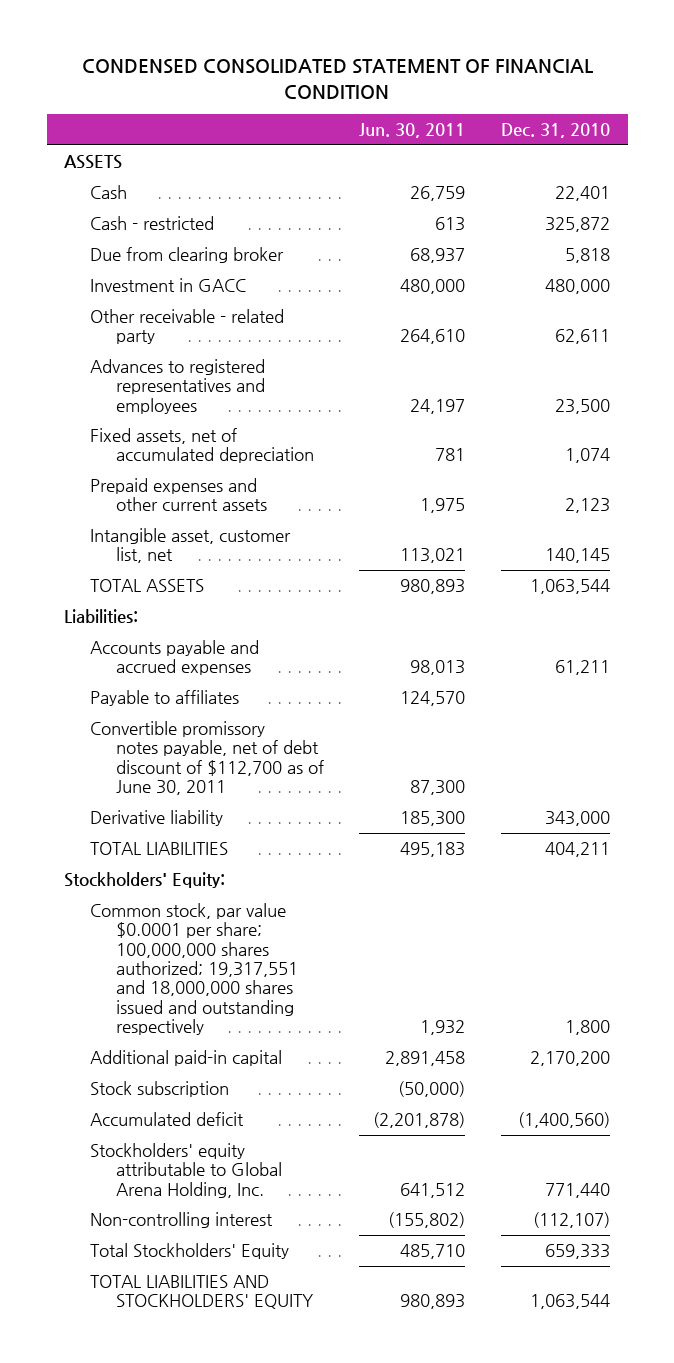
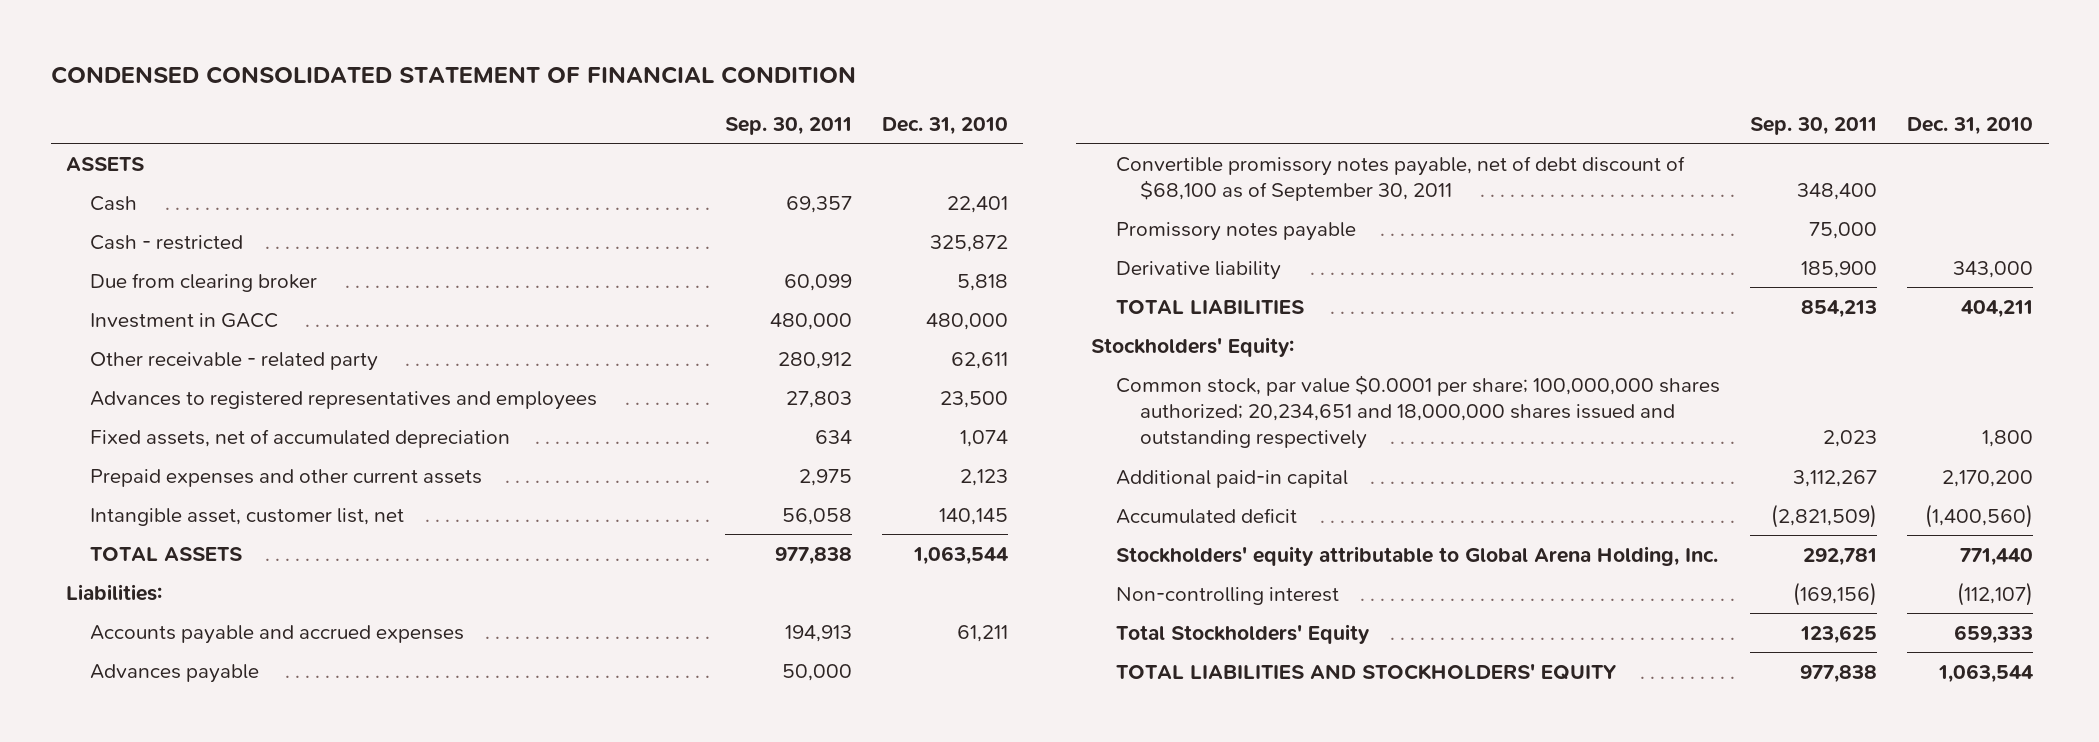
[359,123,466,139] Jun. 30, 2011 -> none
none -> [724,116,852,135] Sep. 30, 2011
[90,690,240,707] Payable to affiliates -> none
none -> [90,663,260,683] Advances payable
[90,721,325,796] Convertible promissory notes payable, net of debt discount of $112,700 as of June 30, 2011 -> [1115,155,1685,201] Convertible promissory notes payable, net of debt discount of $68,100 as of September 30, 2011
none -> [1115,221,1356,241] Promissory notes payable
[90,903,299,1036] Common stock, par value $0.0001 per share; 100,000,000 shares authorized; 19,317,551 and 18,000,000 shares issued and outstanding respectively -> [1115,374,1720,450] Common stock, par value $0.0001 per share; 100,000,000 shares authorized; 20,234,651 and 18,000,000 shares issued and outstanding respectively
[90,1081,230,1098] Stock subscription -> none

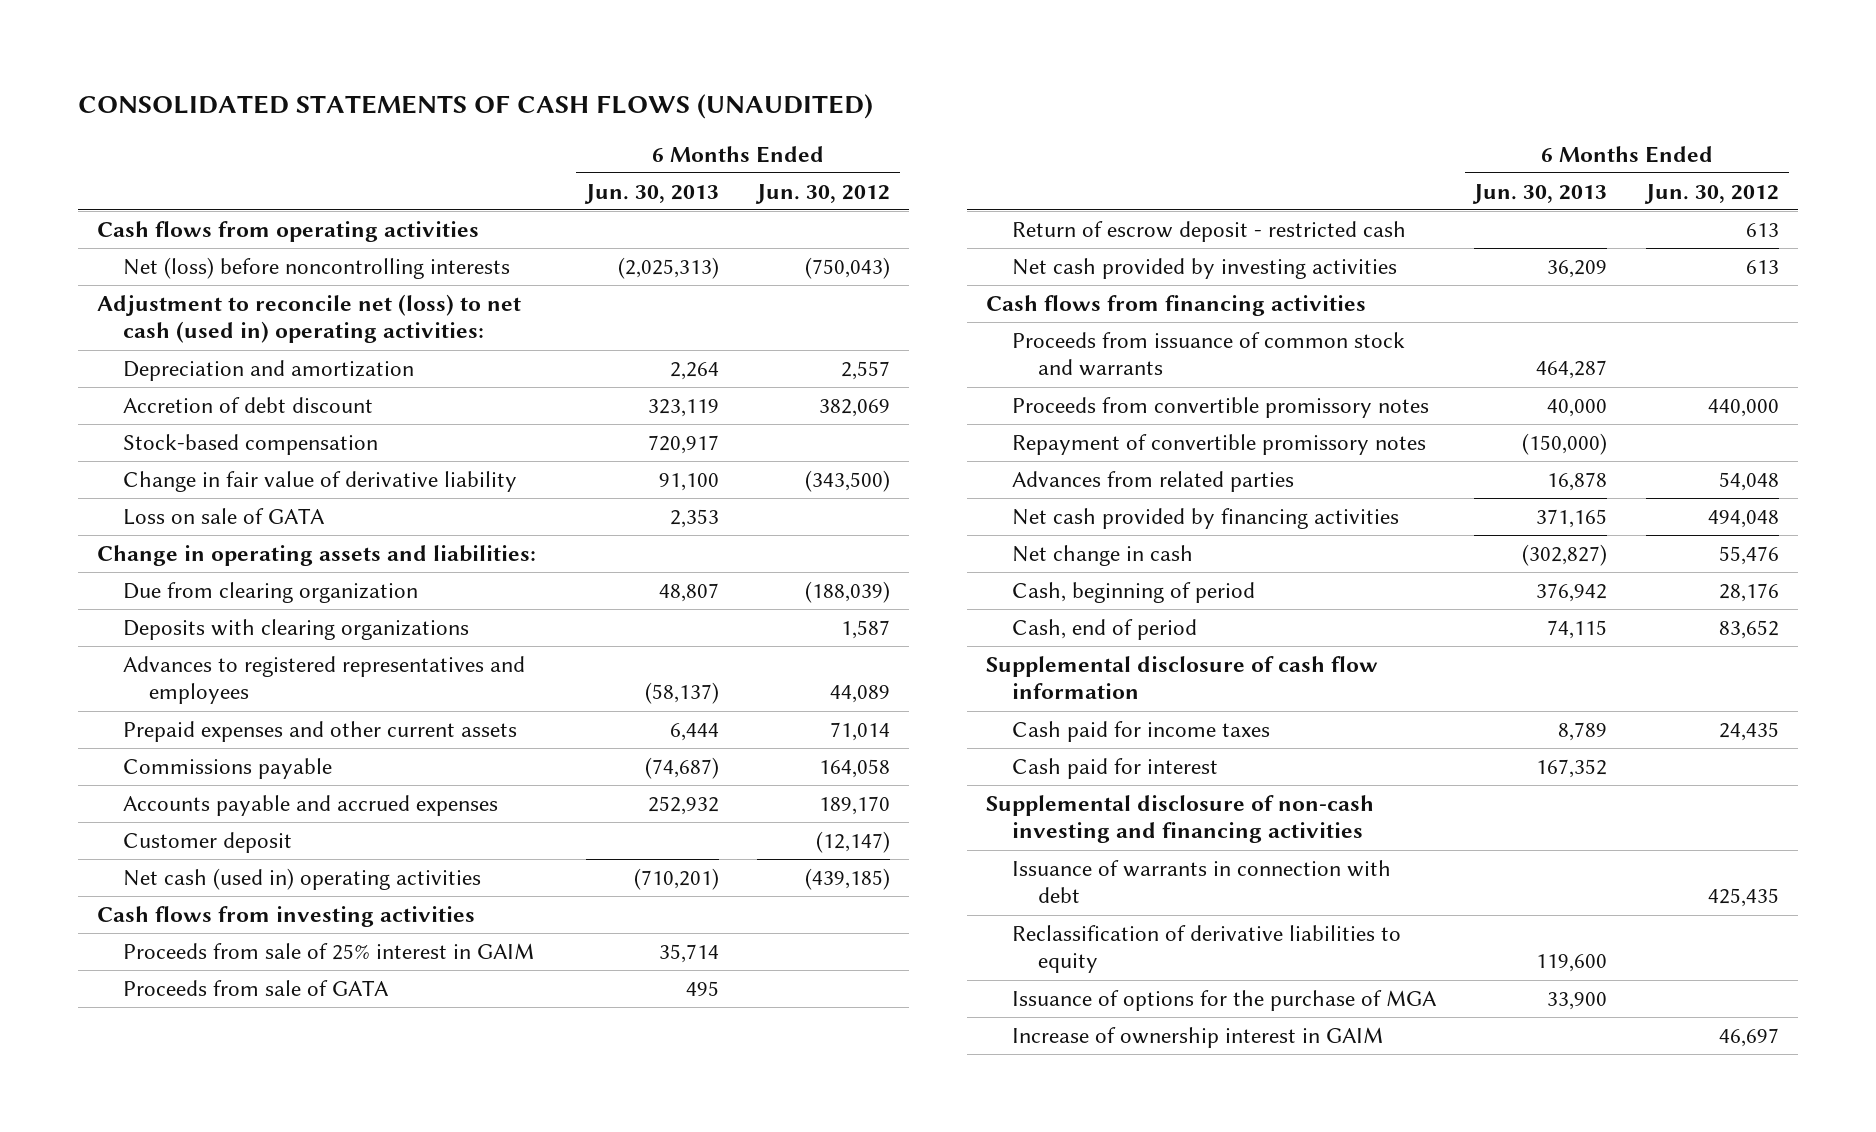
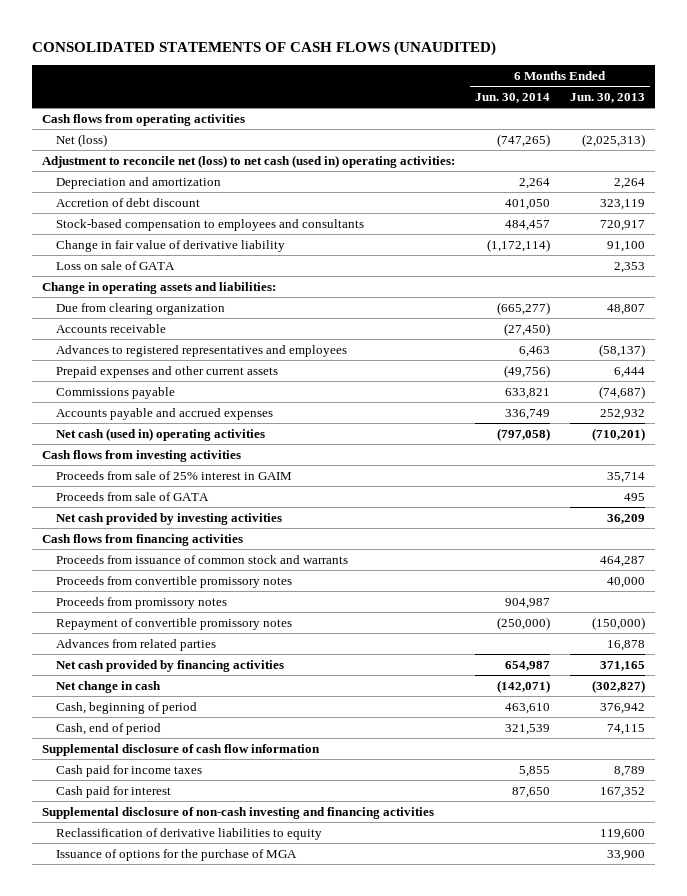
[755,183,891,204] Jun. 30, 2012 -> none
none -> [475,92,551,103] Jun. 30, 2014
[122,256,510,279] Net (loss) before noncontrolling interests -> [55,133,107,147] Net (loss)
[122,433,378,455] Stock-based compensation -> [55,218,364,231] Stock-based compensation to employees and consultants
[122,618,469,640] Deposits with clearing organizations -> none
none -> [55,323,166,333] Accounts receivable
[122,831,292,853] Customer deposit -> none
[1011,220,1406,242] Return of escrow deposit - restricted cash -> none
none -> [55,596,227,609] Proceeds from promissory notes
[1011,859,1391,904] Issuance of warrants in connection with debt -> none
[1011,1026,1383,1048] Increase of ownership interest in GAIM -> none

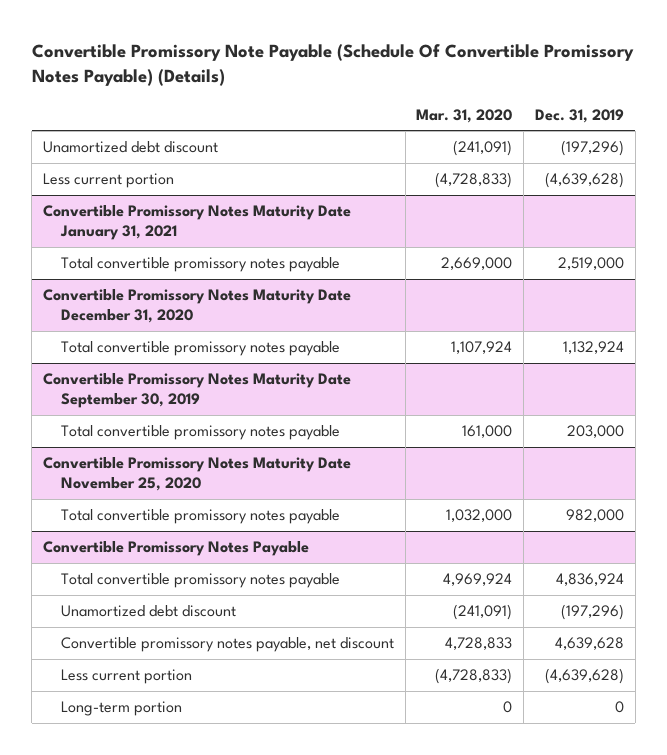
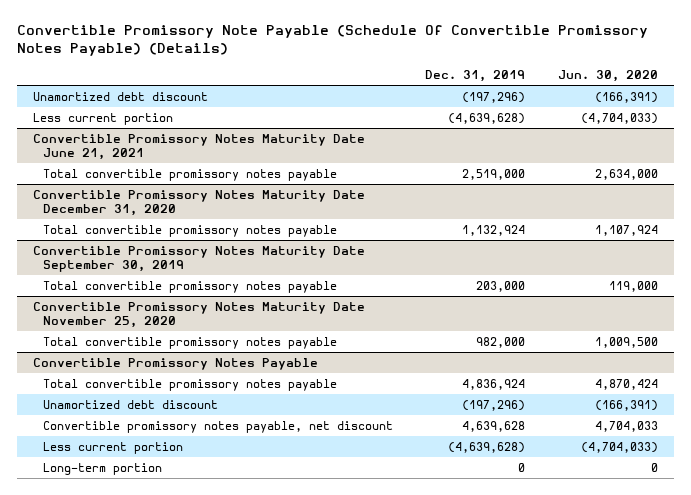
[416,108,513,123] Mar. 31, 2020 -> none
none -> [557,70,658,83] Jun. 30, 2020
[43,205,352,241] Convertible Promissory Notes Maturity Date January 31, 2021 -> [33,133,366,160] Convertible Promissory Notes Maturity Date June 21, 2021

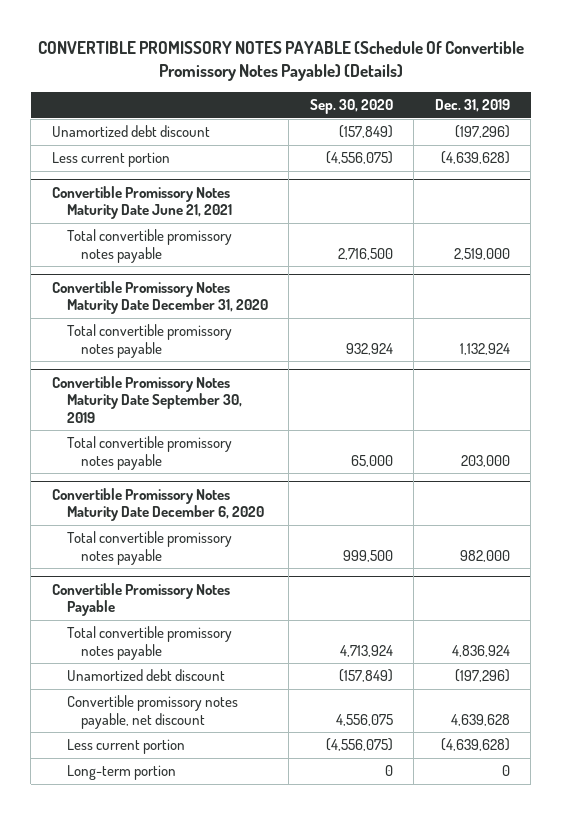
[17,24,649,56] Convertible Promissory Note Payable (Schedule Of Convertible Promissory Notes Payable) (Details) -> [37,40,524,82] CONVERTIBLE PROMISSORY NOTES PAYABLE (Schedule Of Convertible Promissory Notes Payable) (Details)
[557,70,658,83] Jun. 30, 2020 -> none
none -> [309,99,393,115] Sep. 30, 2020
[33,301,366,328] Convertible Promissory Notes Maturity Date November 25, 2020 -> [51,487,264,522] Convertible Promissory Notes Maturity Date December 6, 2020

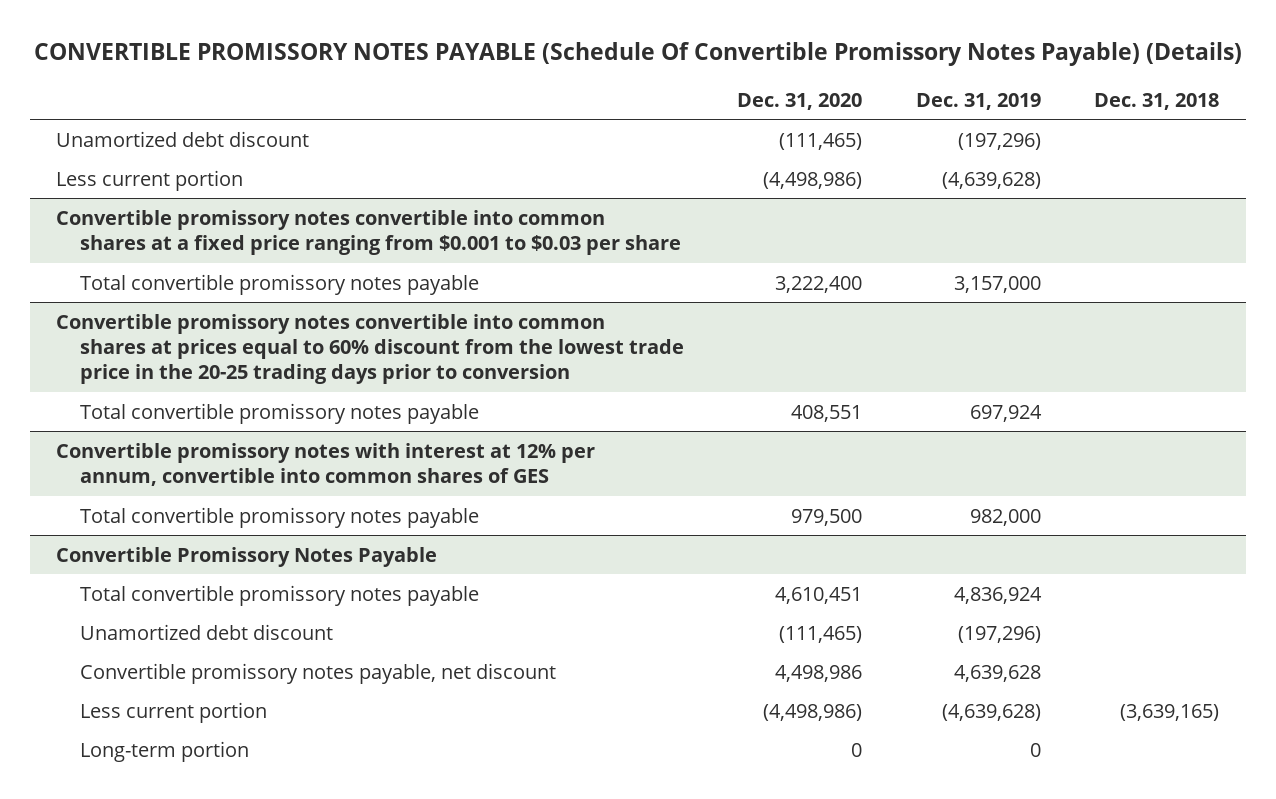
[309,99,393,115] Sep. 30, 2020 -> none
none -> [737,92,863,110] Dec. 31, 2020
none -> [1094,92,1220,110] Dec. 31, 2018
[66,436,232,470] Total convertible promissory notes payable -> none
[51,487,264,522] Convertible Promissory Notes Maturity Date December 6, 2020 -> none
[51,185,232,220] Convertible Promissory Notes Maturity Date June 21, 2021 -> [56,209,681,255] Convertible promissory notes convertible into common shares at a fixed price ranging from $0.001 to $0.03 per share
[453,247,510,260] 2,519,000 -> [953,275,1041,293] 3,157,000
[51,280,268,315] Convertible Promissory Notes Maturity Date December 31, 2020 -> [56,313,684,385] Convertible promissory notes convertible into common shares at prices equal to 60% discount from the lowest trade price in the 20-25 trading days prior to conversion
[459,342,510,355] 1,132,924 -> [969,404,1042,422] 697,924
[51,375,242,423] Convertible Promissory Notes Maturity Date September 30, 2019 -> [56,442,596,486] Convertible promissory notes with interest at 12% per annum, convertible into common shares of GES

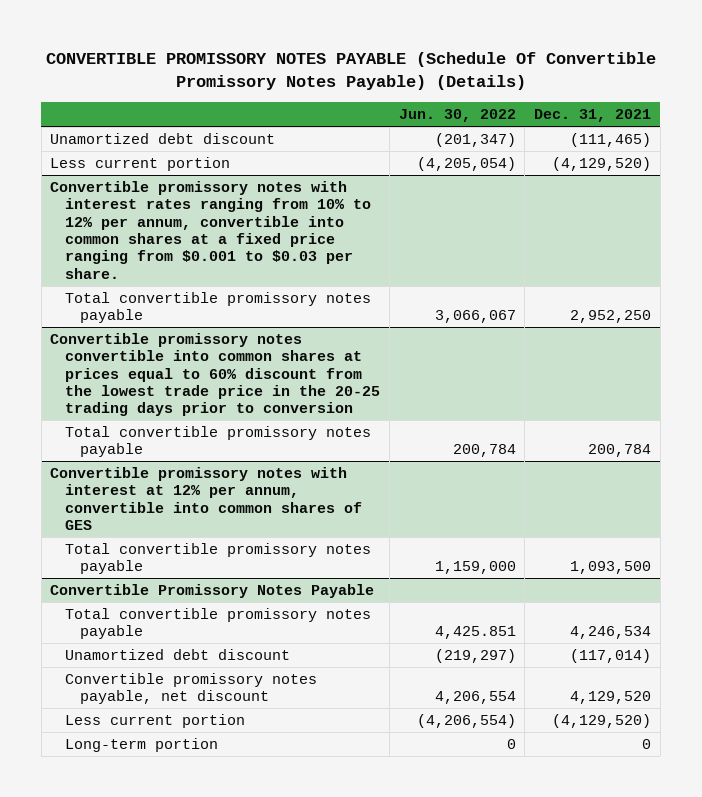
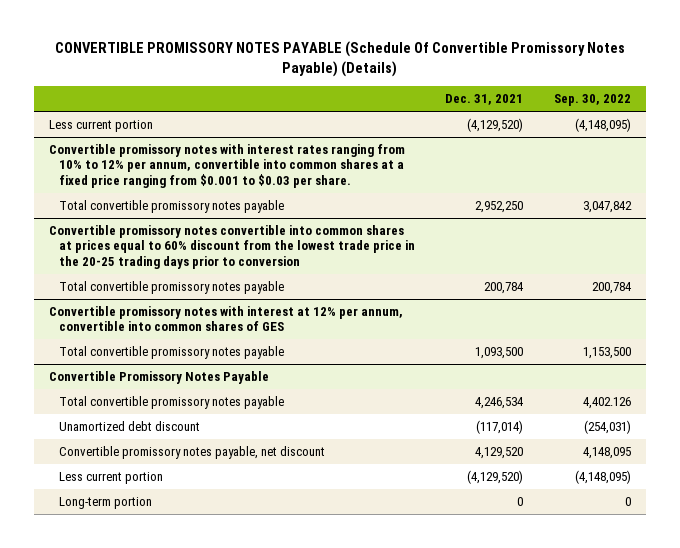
[398,109,516,123] Jun. 30, 2022 -> none
none -> [554,94,632,107] Sep. 30, 2022
[50,132,276,144] Unamortized debt discount -> none

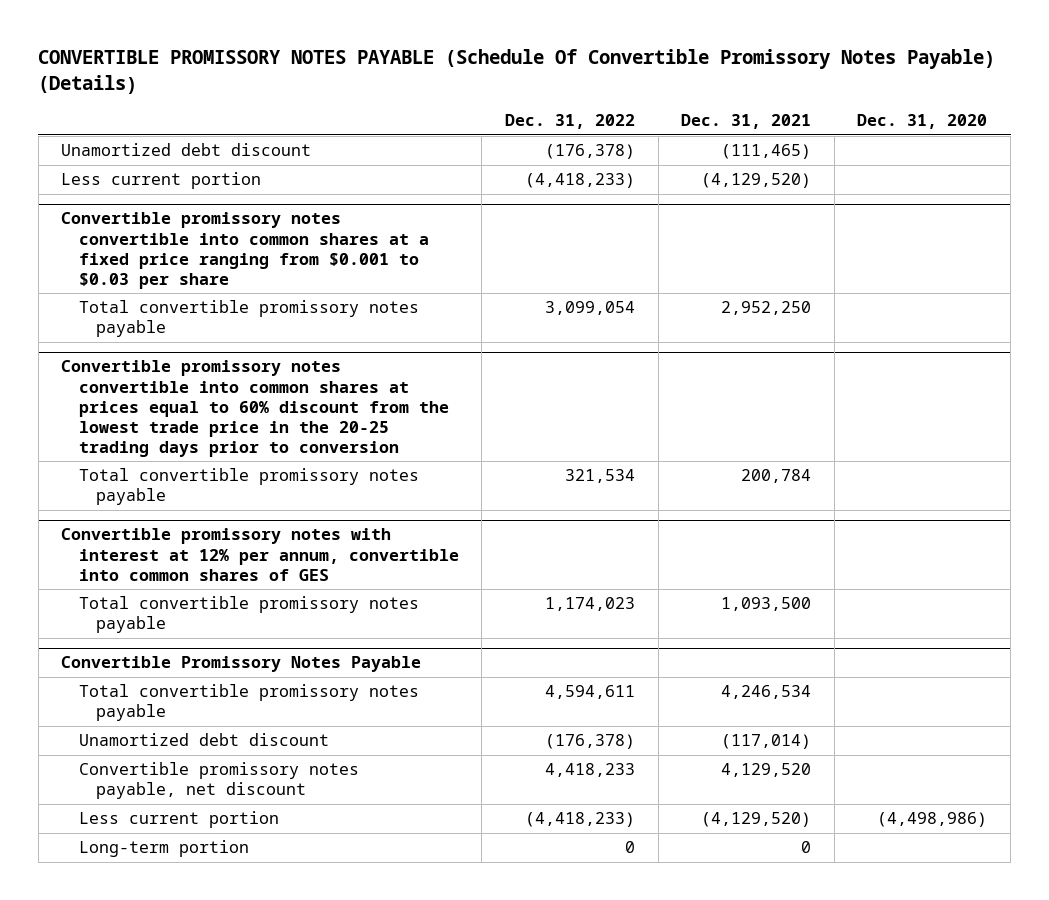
[554,94,632,107] Sep. 30, 2022 -> none
none -> [505,114,636,130] Dec. 31, 2022
none -> [857,114,988,130] Dec. 31, 2020
none -> [61,143,312,157] Unamortized debt discount
[48,144,405,188] Convertible promissory notes with interest rates ranging from 10% to 12% per annum, convertible into common shares at a fixed price ranging from $0.001 to $0.03 per share. -> [61,212,429,289] Convertible promissory notes convertible into common shares at a fixed price ranging from $0.001 to $0.03 per share

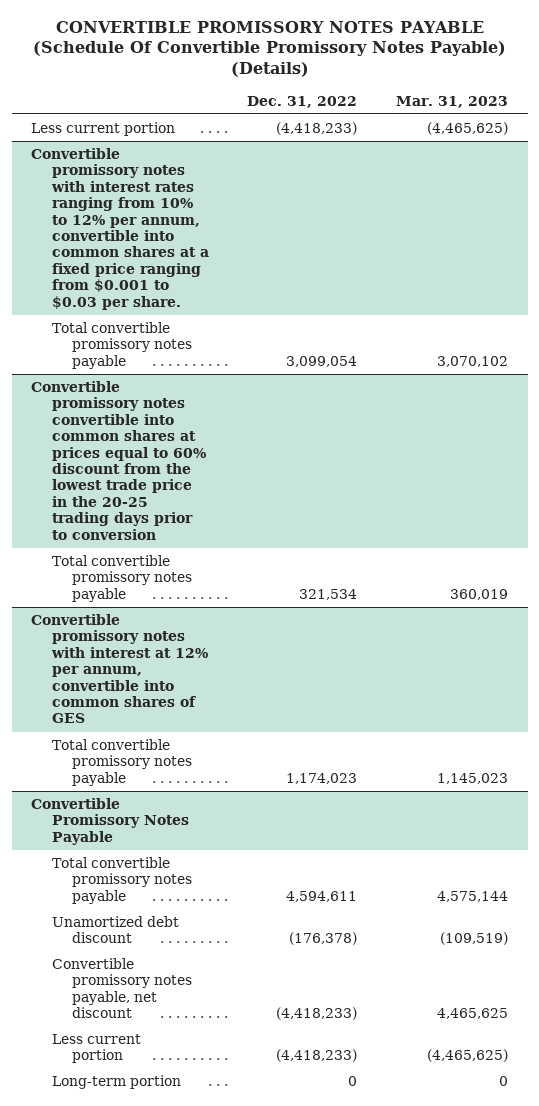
[681,114,812,130] Dec. 31, 2021 -> none
[857,114,988,130] Dec. 31, 2020 -> none
none -> [396,95,509,108] Mar. 31, 2023
[61,143,312,157] Unamortized debt discount -> none
[61,212,429,289] Convertible promissory notes convertible into common shares at a fixed price ranging from $0.001 to $0.03 per share -> [31,147,209,310] Convertible promissory notes with interest rates ranging from 10% to 12% per annum, convertible into common shares at a fixed price ranging from $0.001 to $0.03 per share.
[545,763,636,778] 4,418,233 -> [276,1007,358,1021] (4,418,233)

